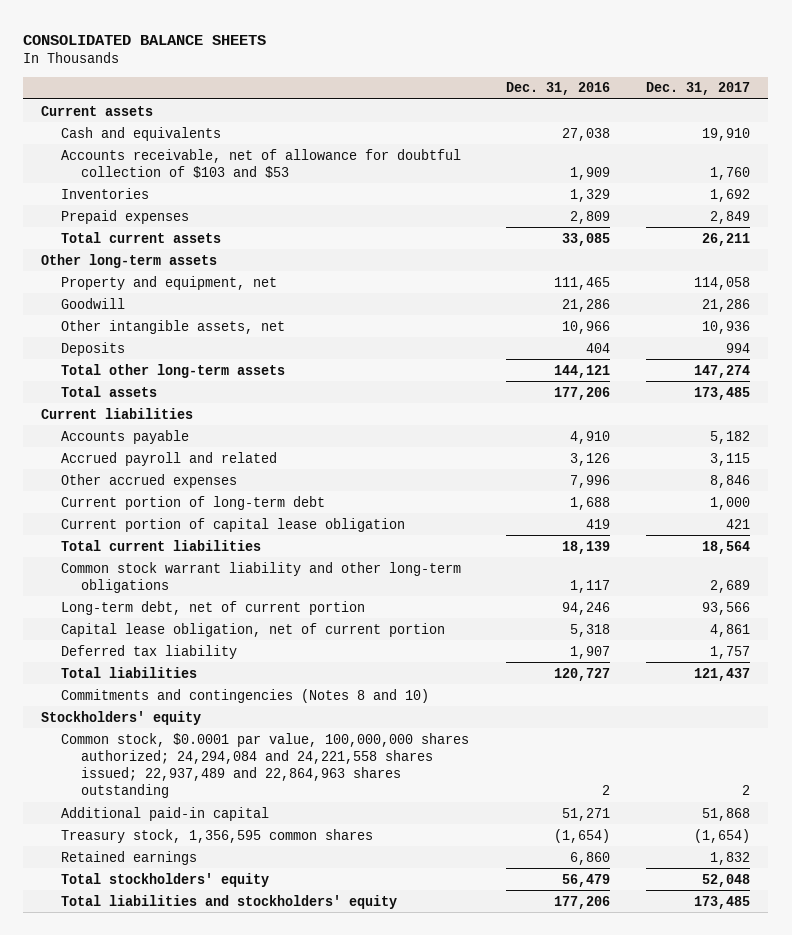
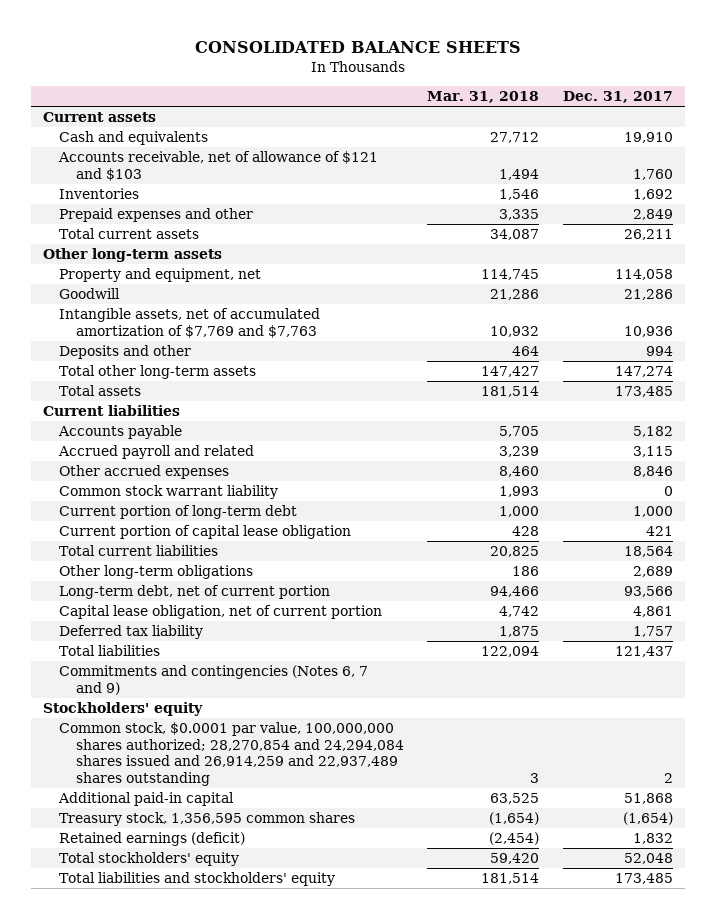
[505,82,610,96] Dec. 31, 2016 -> none
none -> [427,91,540,104] Mar. 31, 2018
[61,148,462,178] Accounts receivable, net of allowance for doubtful collection of $103 and $53 -> [58,151,379,181] Accounts receivable, net of allowance of $121 and $103
[61,209,190,224] Prepaid expenses -> [59,208,254,223] Prepaid expenses and other
[61,319,286,334] Other intangible assets, net -> [59,308,321,338] Intangible assets, net of accumulated amortization of $7,769 and $7,763
[61,341,126,356] Deposits -> [59,345,192,360] Deposits and other
none -> [59,485,279,500] Common stock warrant liability
[61,561,462,593] Common stock warrant liability and other long-term obligations -> [59,565,254,580] Other long-term obligations
[61,688,430,703] Commitments and contingencies (Notes 8 and 10) -> [59,665,369,695] Commitments and contingencies (Notes 6, 7 and 9)
[61,732,470,799] Common stock, $0.0001 par value, 100,000,000 shares authorized; 24,294,084 and 24,221,558 shares issued; 22,937,489 and 22,864,963 shares outstanding -> [59,722,404,787] Common stock, $0.0001 par value, 100,000,000 shares authorized; 28,270,854 and 24,294,084 shares issued and 26,914,259 and 22,937,489 shares outstanding
[61,850,198,865] Retained earnings -> [59,832,246,847] Retained earnings (deficit)

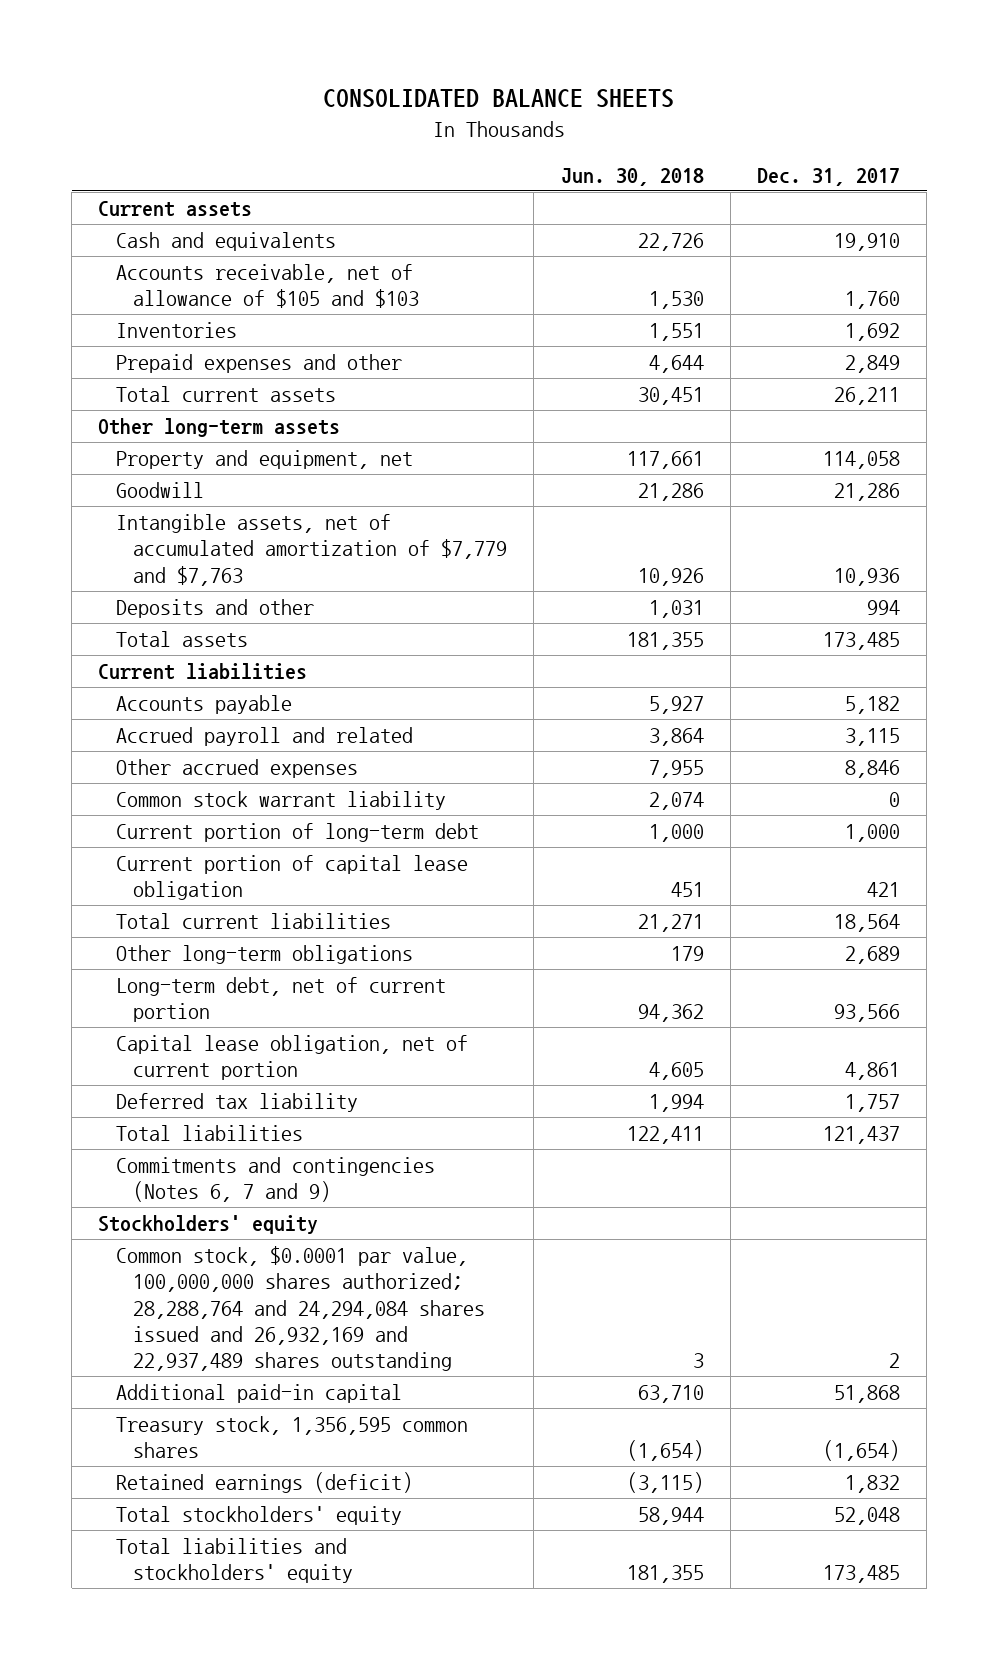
[427,91,540,104] Mar. 31, 2018 -> none
none -> [560,167,704,186] Jun. 30, 2018
[58,151,379,181] Accounts receivable, net of allowance of $121 and $103 -> [115,264,420,309] Accounts receivable, net of allowance of $105 and $103
[59,308,321,338] Intangible assets, net of accumulated amortization of $7,769 and $7,763 -> [115,514,508,586] Intangible assets, net of accumulated amortization of $7,779 and $7,763
[59,365,257,380] Total other long-term assets -> none
[59,722,404,787] Common stock, $0.0001 par value, 100,000,000 shares authorized; 28,270,854 and 24,294,084 shares issued and 26,914,259 and 22,937,489 shares outstanding -> [115,1246,486,1371] Common stock, $0.0001 par value, 100,000,000 shares authorized; 28,288,764 and 24,294,084 shares issued and 26,932,169 and 22,937,489 shares outstanding

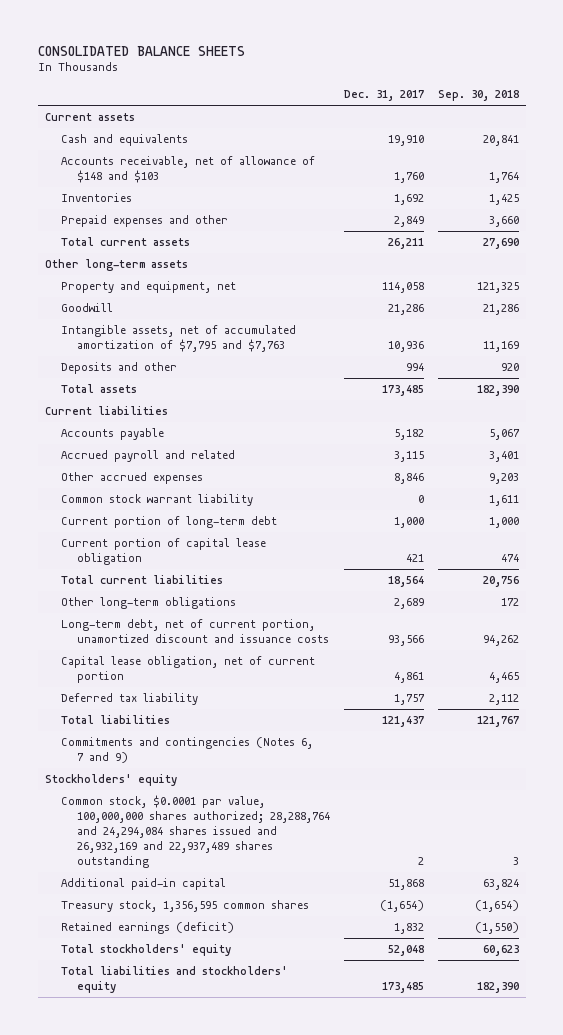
[560,167,704,186] Jun. 30, 2018 -> none
none -> [437,89,519,101] Sep. 30, 2018
[115,264,420,309] Accounts receivable, net of allowance of $105 and $103 -> [60,156,315,184] Accounts receivable, net of allowance of $148 and $103
[115,514,508,586] Intangible assets, net of accumulated amortization of $7,779 and $7,763 -> [60,325,296,353] Intangible assets, net of accumulated amortization of $7,795 and $7,763
[115,977,446,1023] Long-term debt, net of current portion -> [60,619,329,644] Long-term debt, net of current portion, unamortized discount and issuance costs

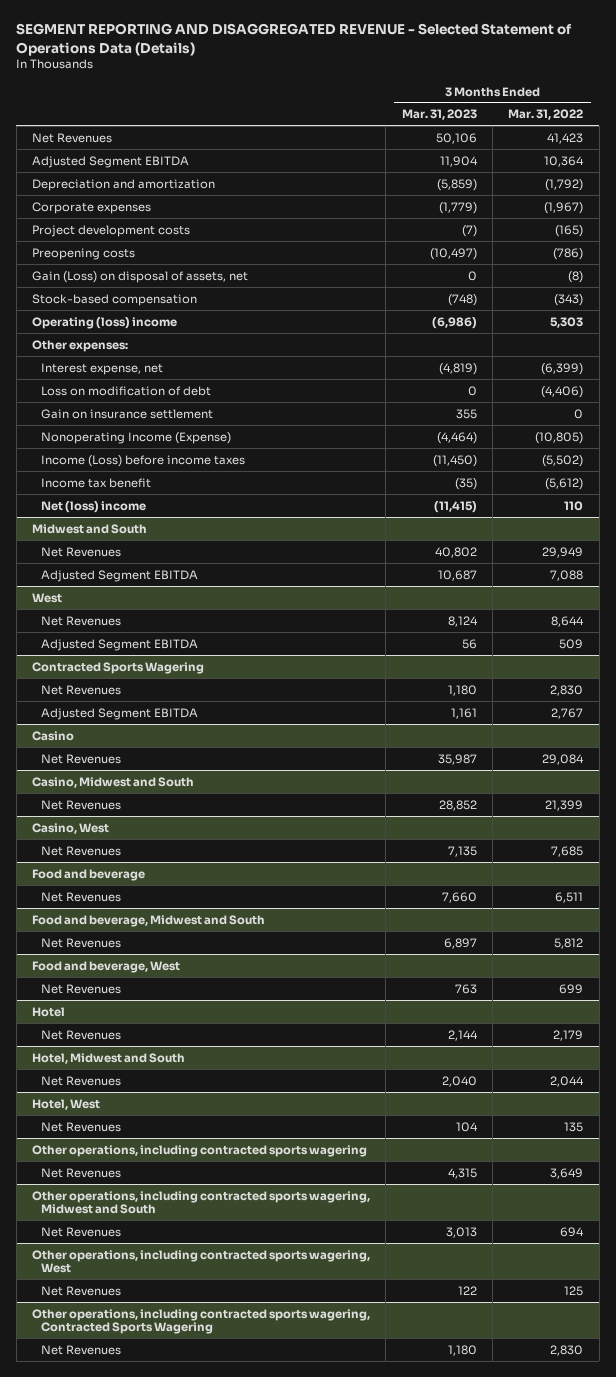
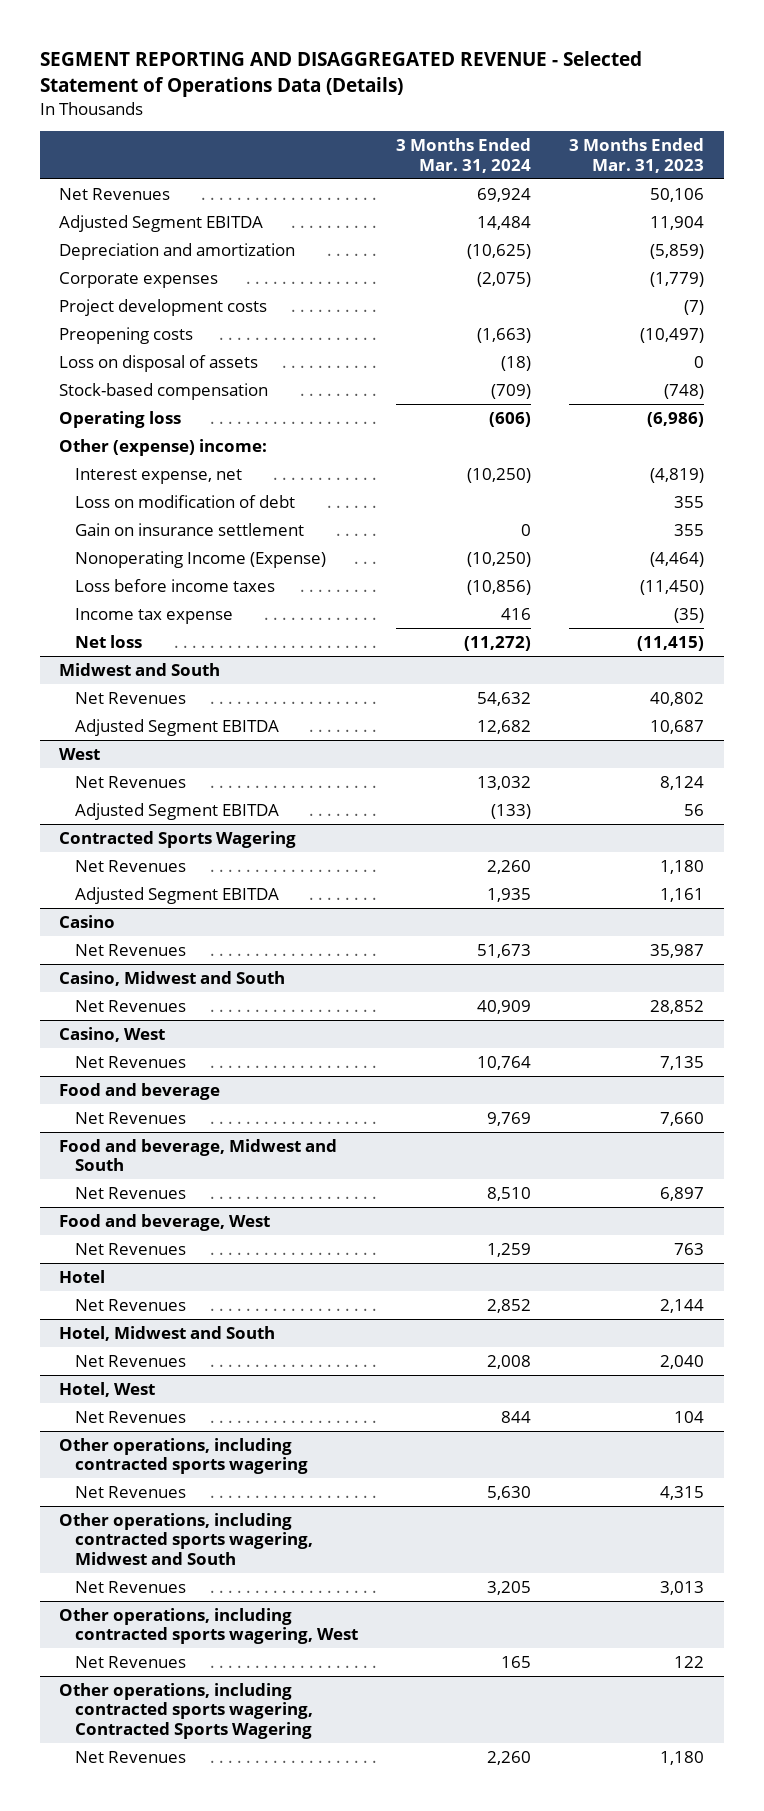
[508,109,584,121] Mar. 31, 2022 -> none
none -> [396,138,532,173] 3 Months Ended Mar. 31, 2024
[32,270,249,283] Gain (Loss) on disposal of assets, net -> [59,354,259,372] Loss on disposal of assets
[32,316,178,329] Operating (loss) income -> [59,410,182,428] Operating loss
[32,339,129,352] Other expenses: -> [59,438,268,456] Other (expense) income:
[467,385,477,396] 0 -> [674,495,705,508] 355
[40,454,245,467] Income (Loss) before income taxes -> [74,578,275,592] Loss before income taxes
[40,477,151,488] Income tax benefit -> [74,607,233,624] Income tax expense
[40,500,146,513] Net (loss) income -> [74,634,142,648] Net loss

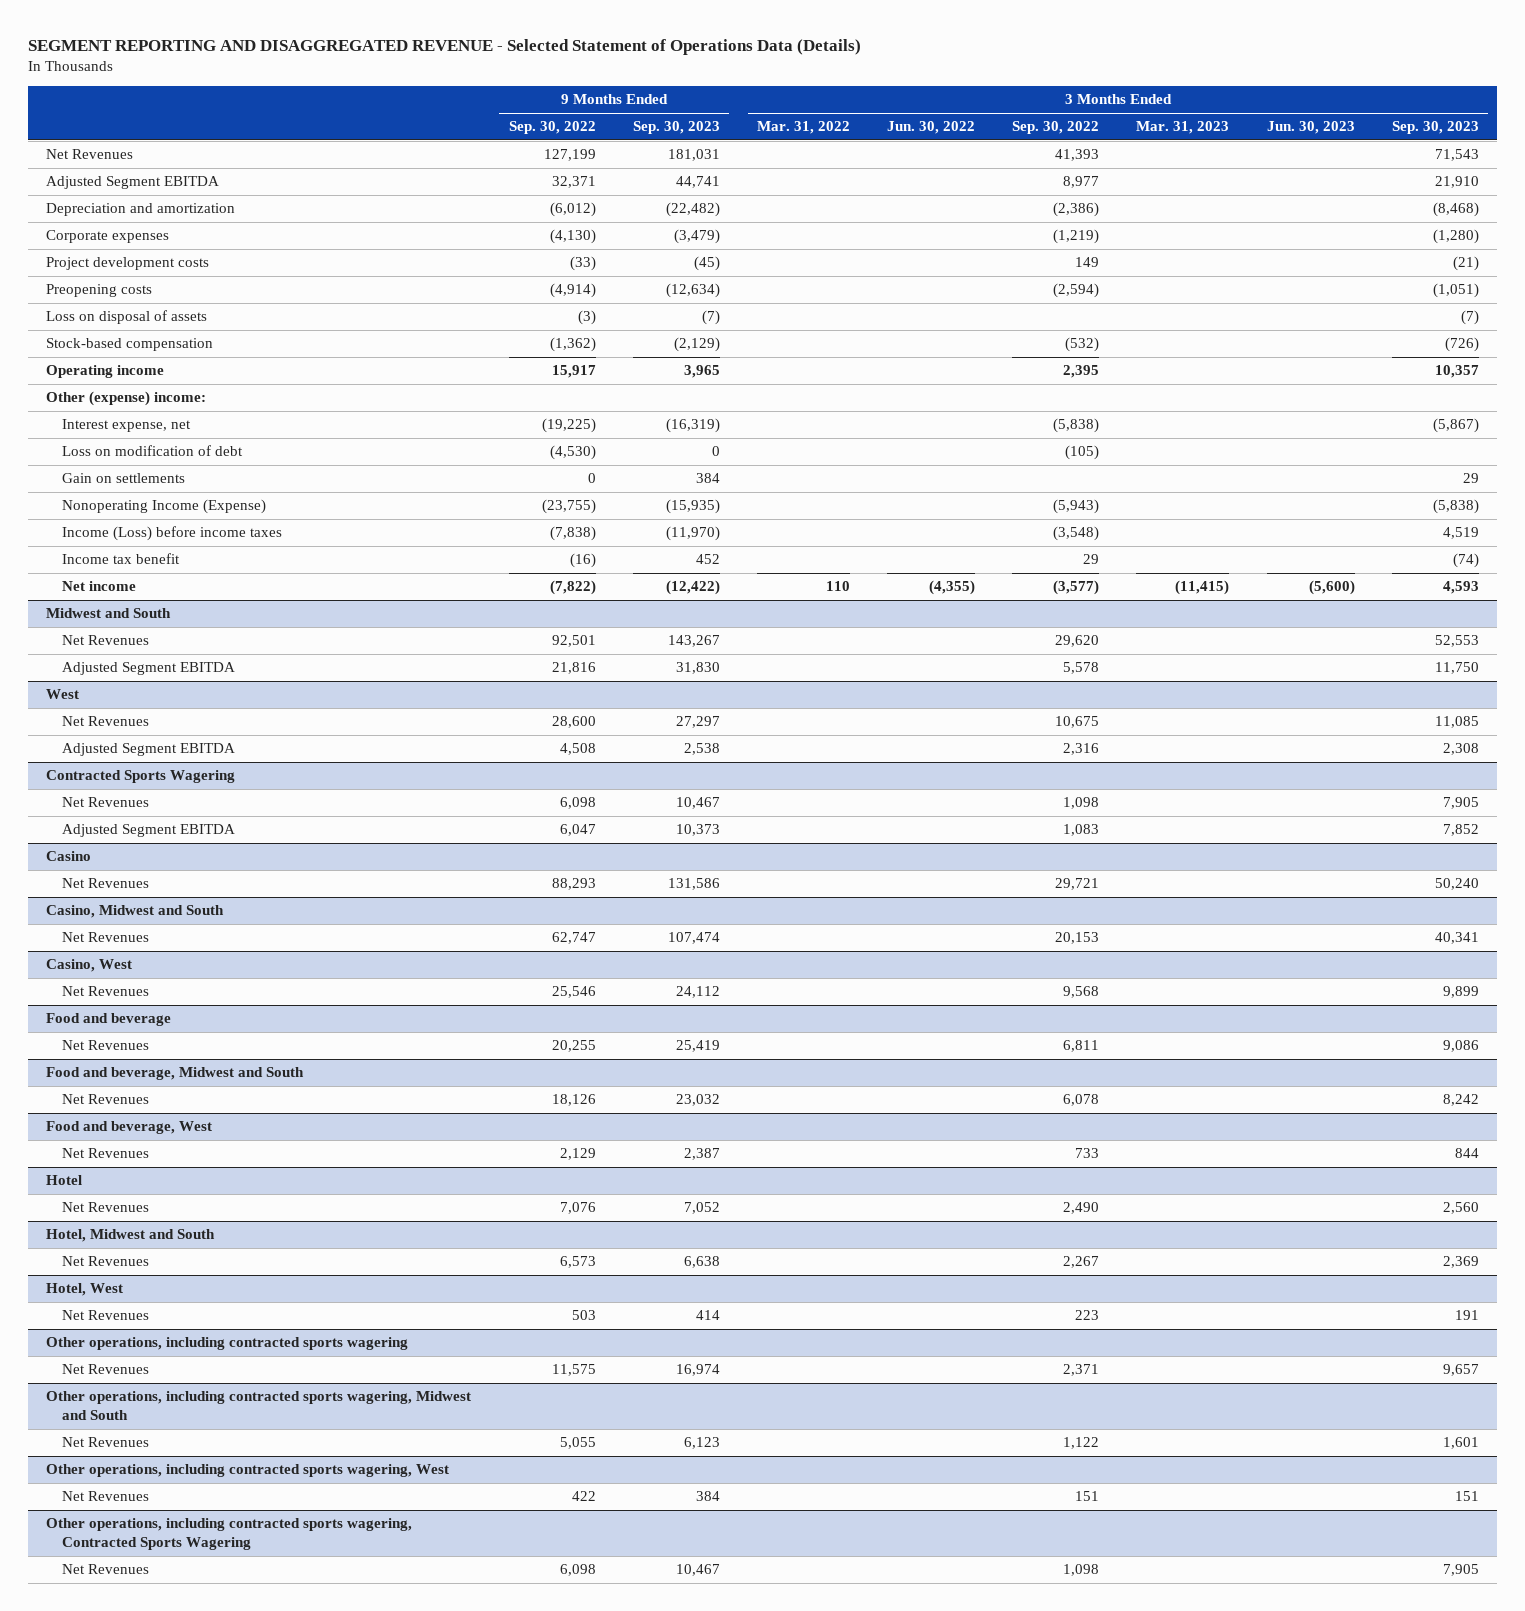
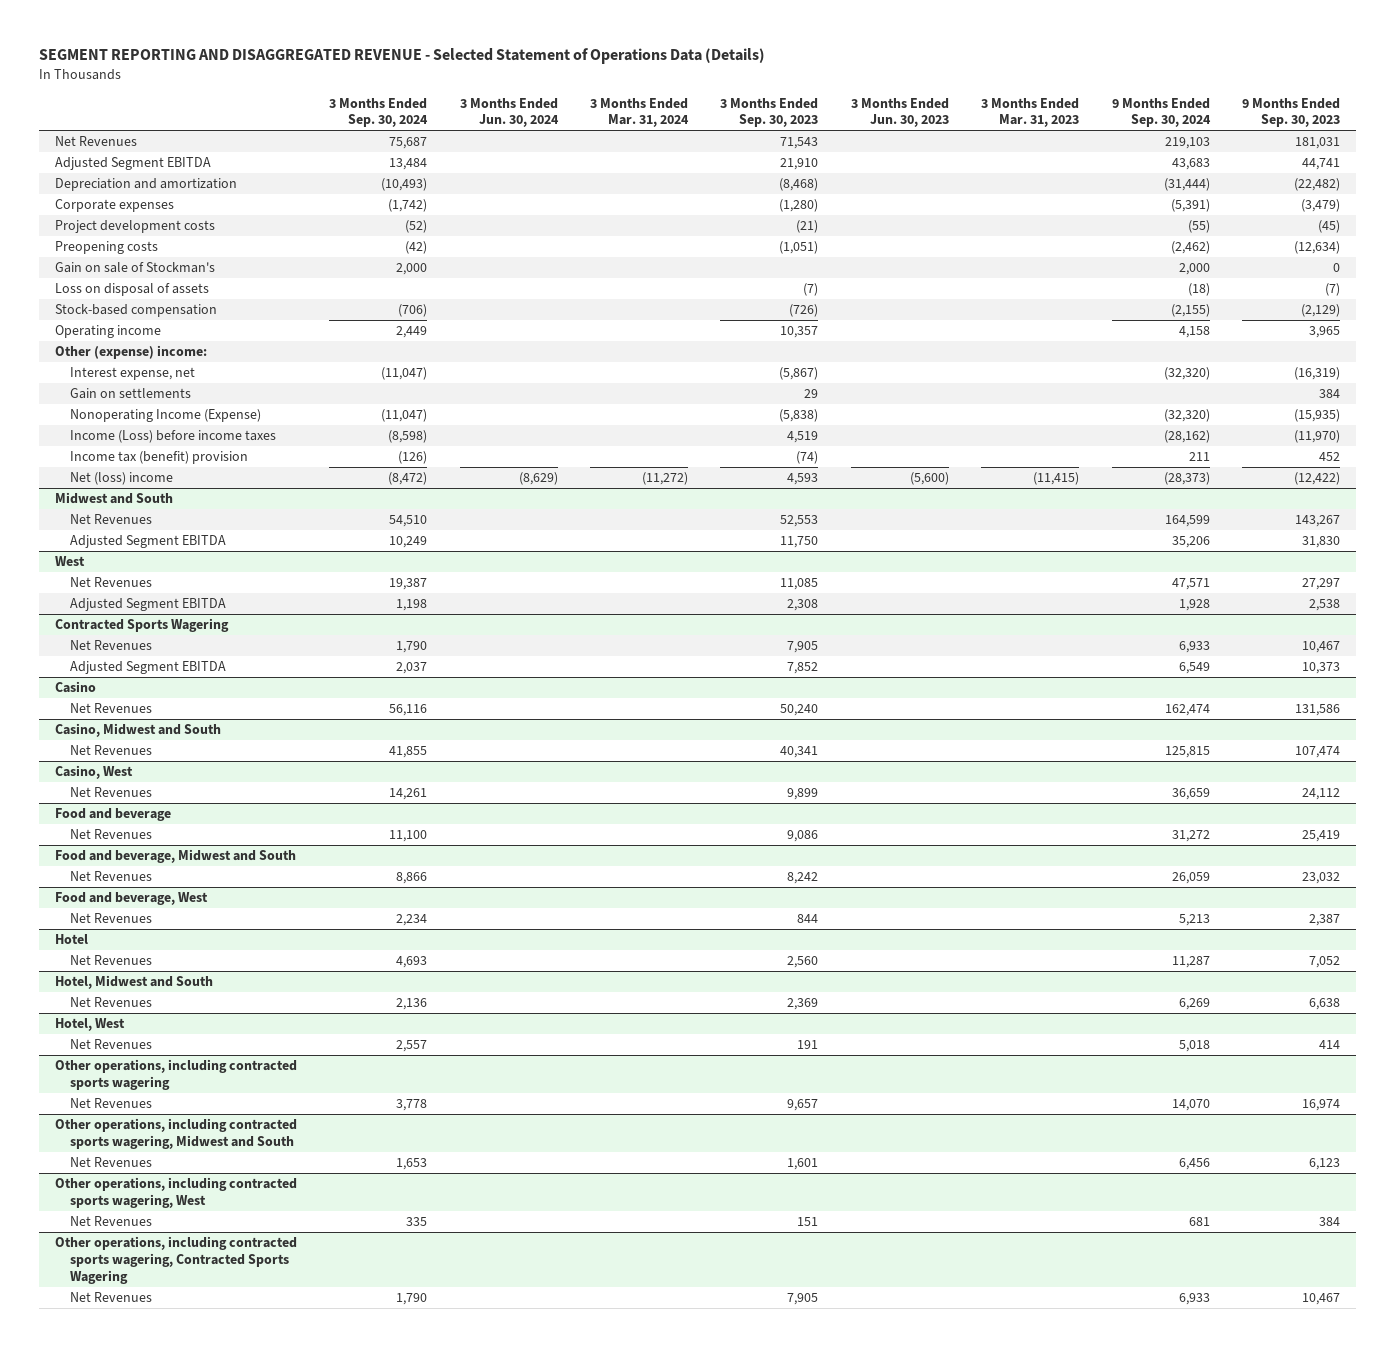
[508,121,596,135] Sep. 30, 2022 -> none
[756,121,850,135] Mar. 31, 2022 -> none
[887,121,976,135] Jun. 30, 2022 -> none
[1012,121,1100,135] Sep. 30, 2022 -> none
none -> [329,97,429,128] 3 Months Ended Sep. 30, 2024
none -> [459,97,559,128] 3 Months Ended Jun. 30, 2024
none -> [590,97,690,128] 3 Months Ended Mar. 31, 2024
none -> [1111,97,1211,128] 9 Months Ended Sep. 30, 2024
none -> [54,262,215,274] Gain on sale of Stockman's
[61,445,243,457] Loss on modification of debt -> none
[61,553,180,565] Income tax benefit -> [69,451,248,465] Income tax (benefit) provision
[61,581,136,592] Net income -> [69,472,173,486] Net (loss) income

